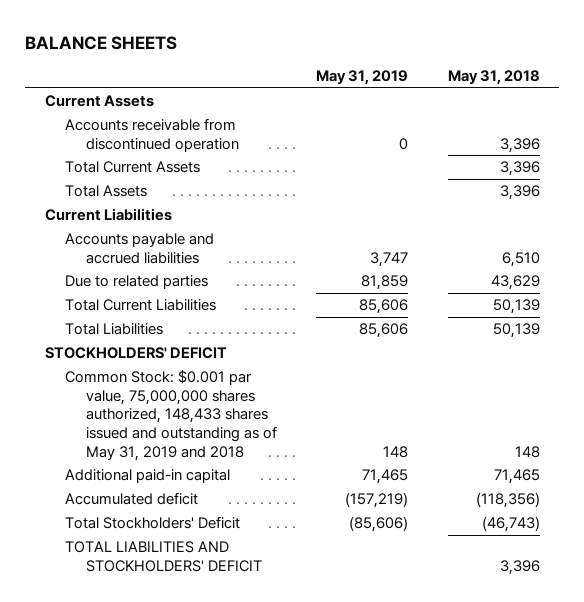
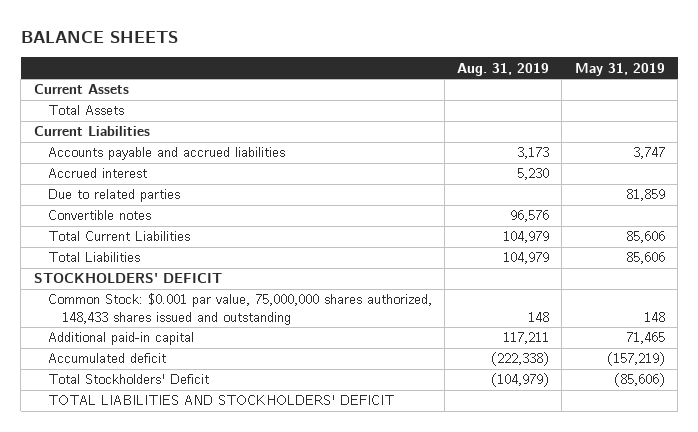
[447,70,540,86] May 31, 2018 -> none
none -> [457,62,550,76] Aug. 31, 2019
[65,118,239,152] Accounts receivable from discontinued operation -> none
[65,161,201,174] Total Current Assets -> none
none -> [47,168,147,179] Accrued interest
none -> [47,210,151,221] Convertible notes
[65,370,277,461] Common Stock: $0.001 par value, 75,000,000 shares authorized, 148,433 shares issued and outstanding as of May 31, 2019 and 2018 -> [47,293,432,325] Common Stock: $0.001 par value, 75,000,000 shares authorized, 148,433 shares issued and outstanding

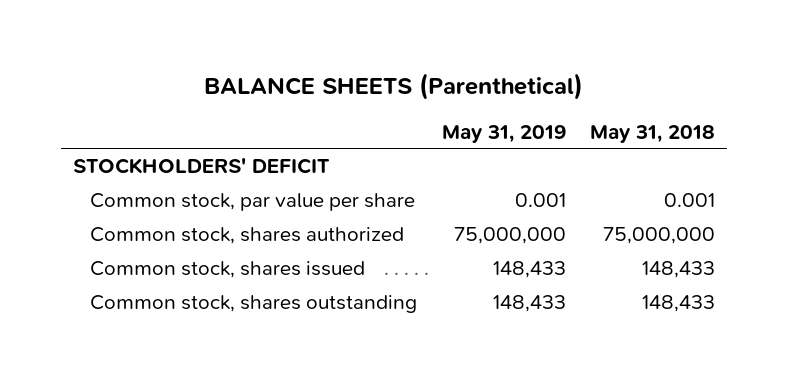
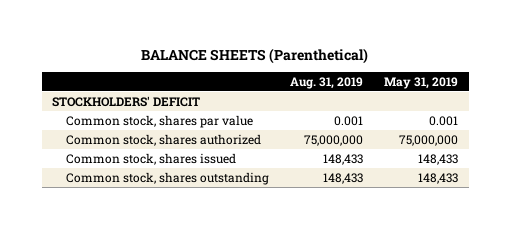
[589,124,715,143] May 31, 2018 -> none
none -> [290,76,364,89] Aug. 31, 2019
[90,193,416,212] Common stock, par value per share -> [66,114,254,128] Common stock, shares par value

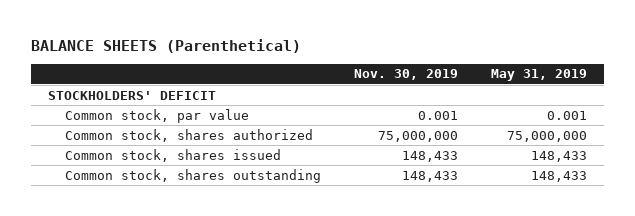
[290,76,364,89] Aug. 31, 2019 -> none
none -> [354,69,459,81] Nov. 30, 2019
[66,114,254,128] Common stock, shares par value -> [65,108,250,123] Common stock, par value

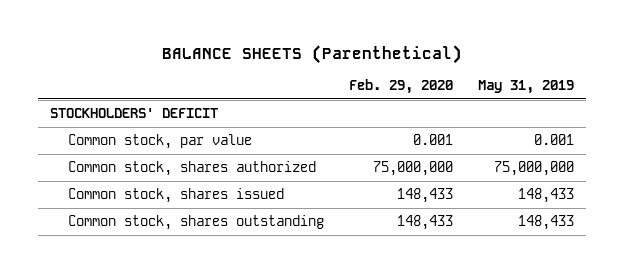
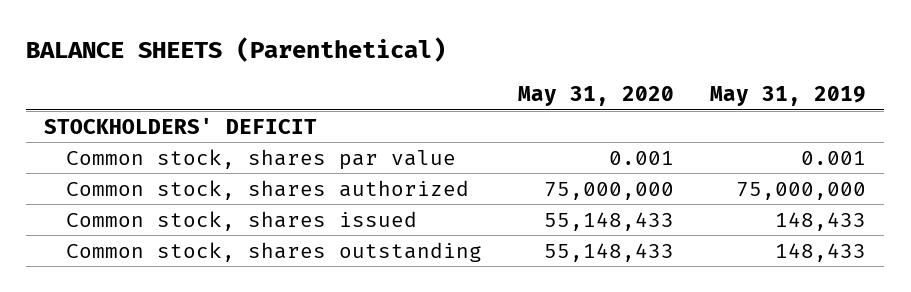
[349,79,454,95] Feb. 29, 2020 -> none
none -> [518,86,675,107] May 31, 2020
[68,134,253,150] Common stock, par value -> [66,148,457,170] Common stock, shares par value

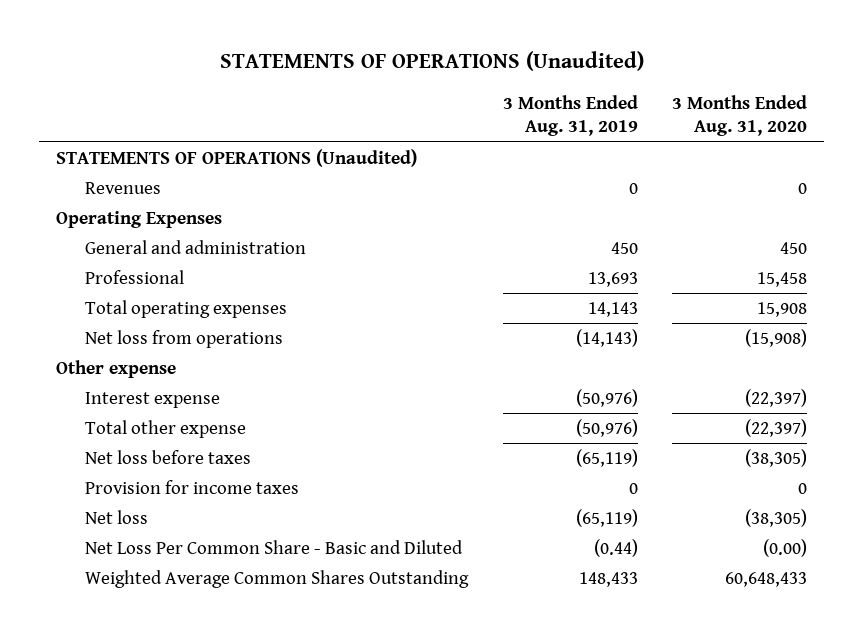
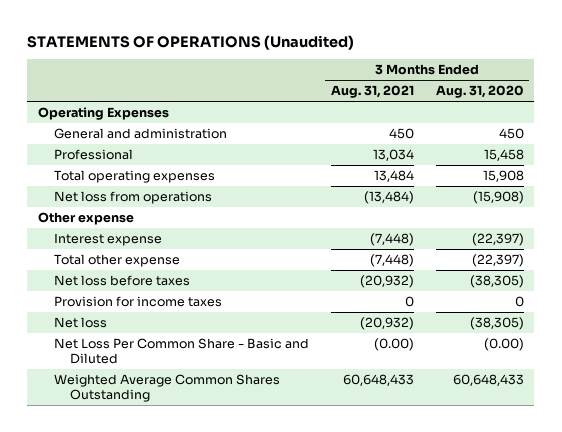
[502,94,638,137] 3 Months Ended Aug. 31, 2019 -> none
none -> [330,85,414,99] Aug. 31, 2021
[56,149,418,168] STATEMENTS OF OPERATIONS (Unaudited) -> none
[84,182,161,195] Revenues -> none

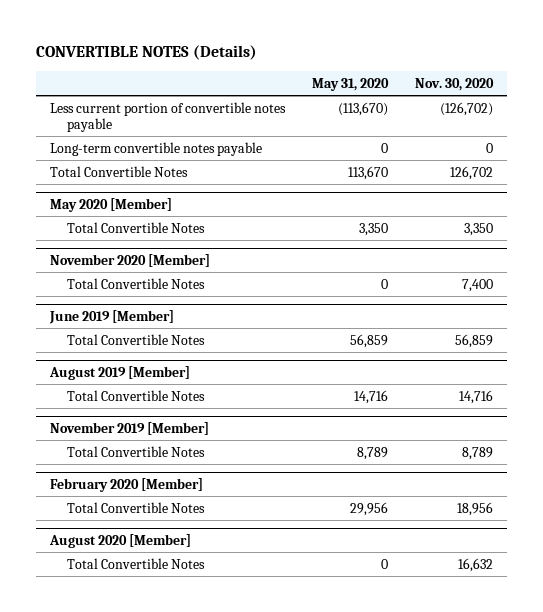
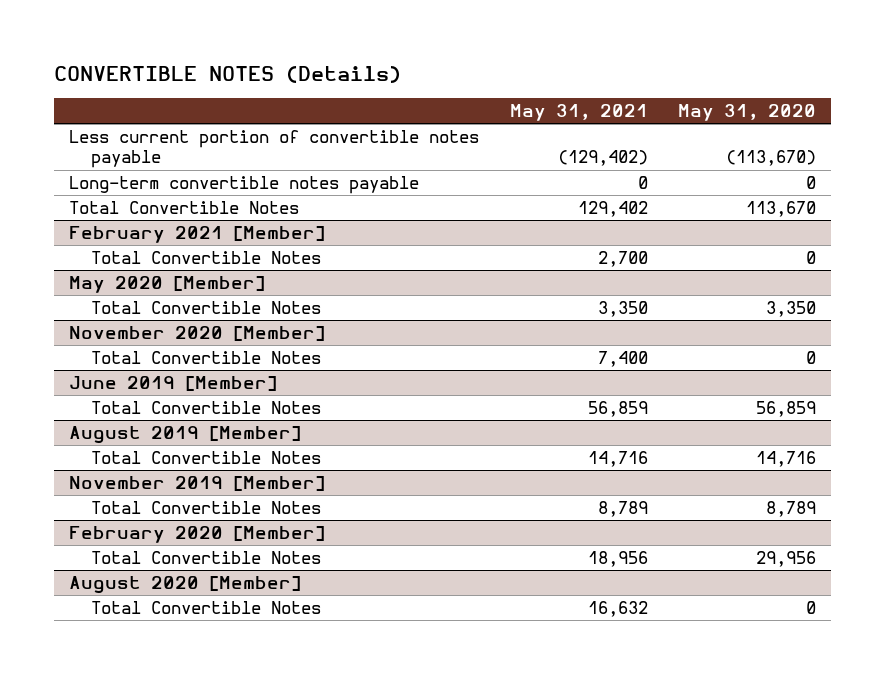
[415,77,495,91] Nov. 30, 2020 -> none
none -> [509,104,648,122] May 31, 2021
none -> [69,226,326,244] February 2021 [Member]
none -> [91,251,322,265] Total Convertible Notes

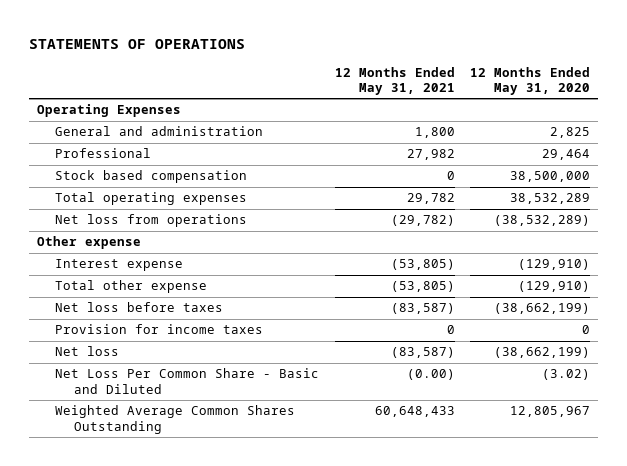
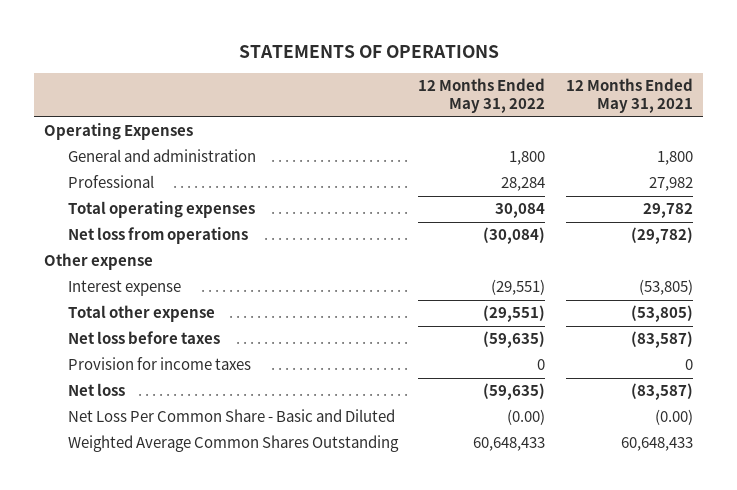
[470,66,591,95] 12 Months Ended May 31, 2020 -> none
none -> [418,77,546,114] 12 Months Ended May 31, 2022
[55,170,248,184] Stock based compensation -> none

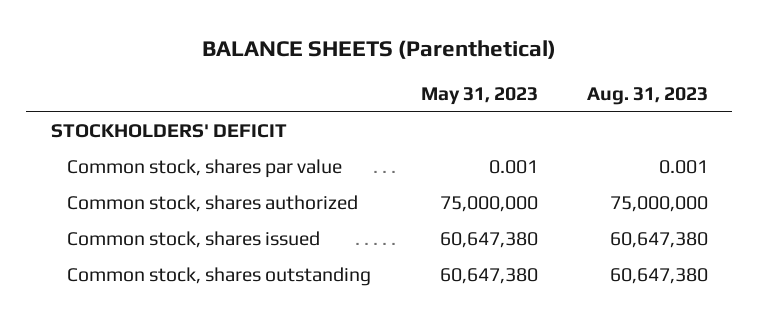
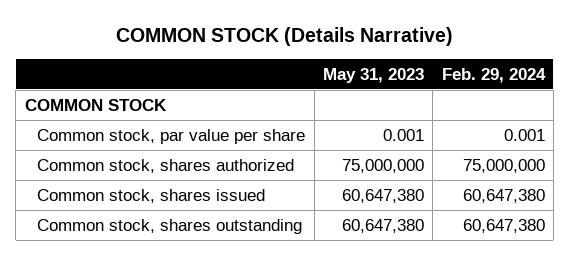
[202,40,557,60] BALANCE SHEETS (Parenthetical) -> [115,27,453,47] COMMON STOCK (Details Narrative)
[586,87,708,106] Aug. 31, 2023 -> none
none -> [441,67,546,83] Feb. 29, 2024
[50,124,287,139] STOCKHOLDERS' DEFICIT -> none
none -> [24,98,167,111] COMMON STOCK
[67,159,343,179] Common stock, shares par value -> [37,128,306,144] Common stock, par value per share

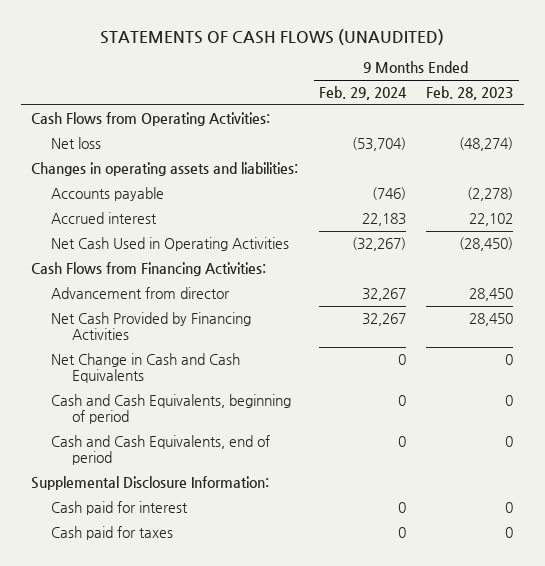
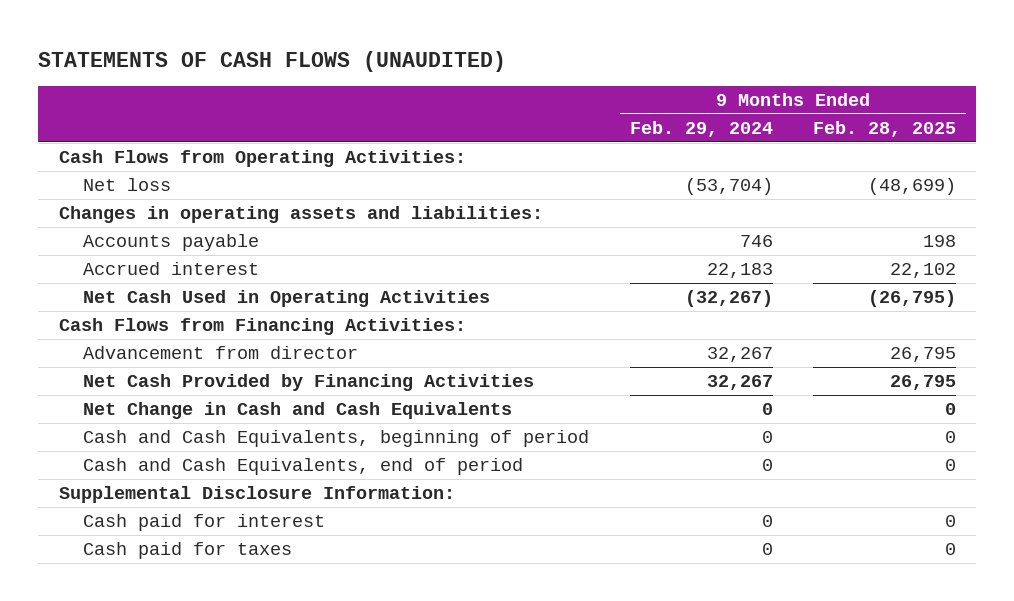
[426,86,514,101] Feb. 28, 2023 -> none
none -> [812,121,956,138] Feb. 28, 2025
[371,187,406,201] (746) -> [739,235,773,248] 746

